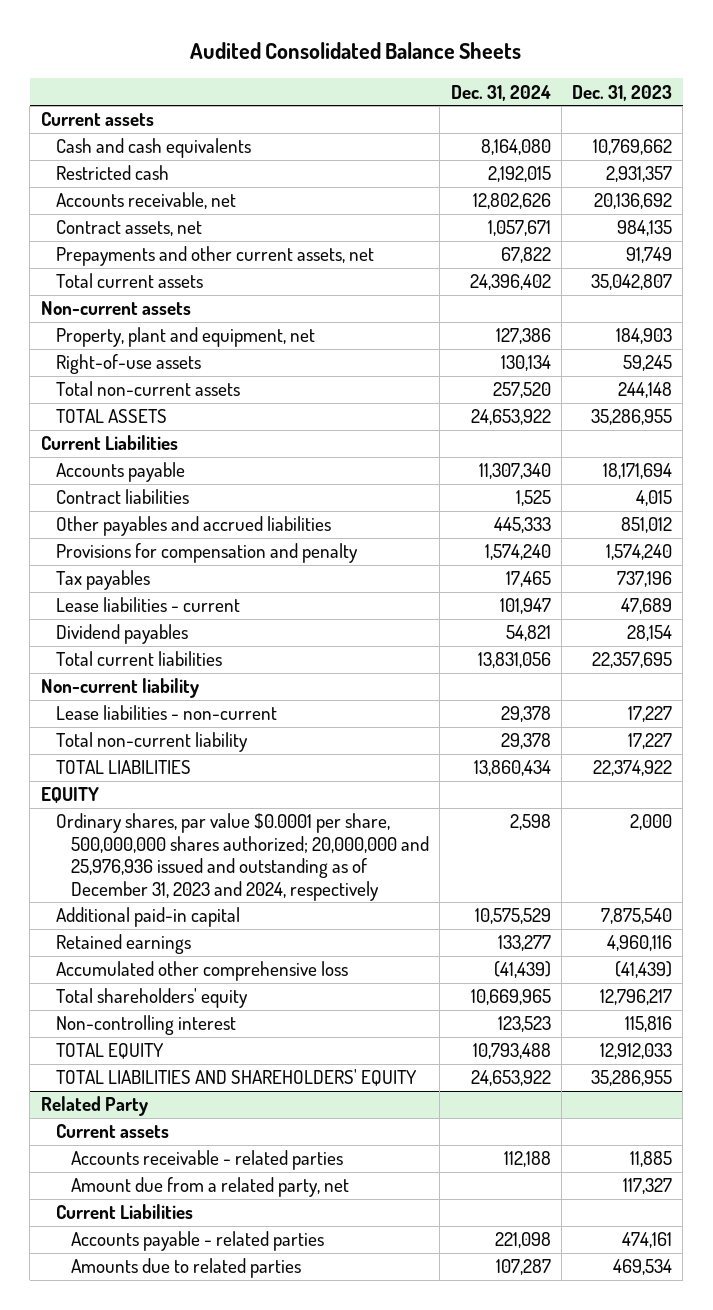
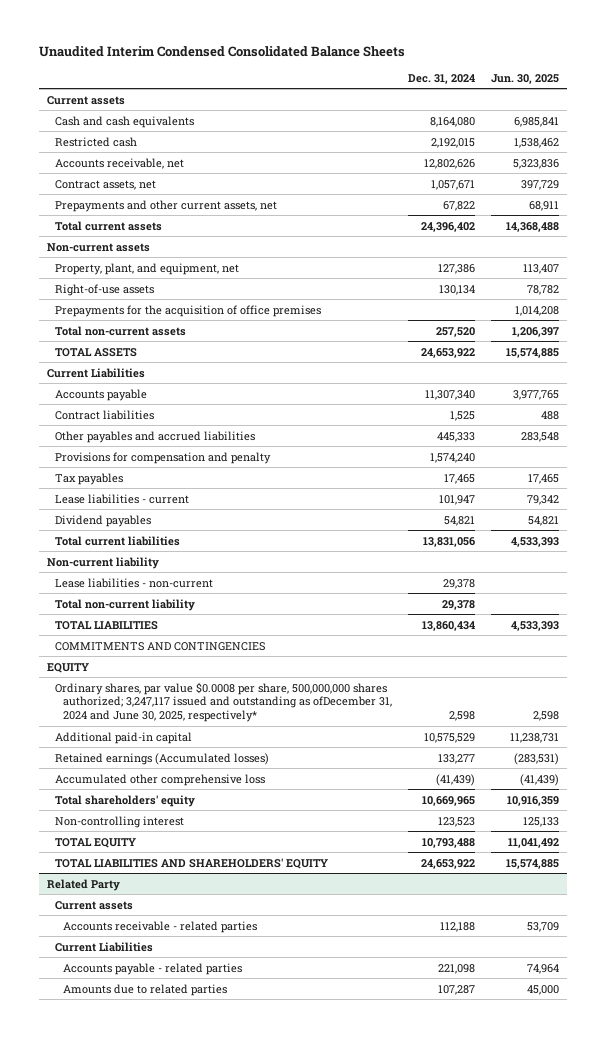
[190,42,522,60] Audited Consolidated Balance Sheets -> [38,46,405,58] Unaudited Interim Condensed Consolidated Balance Sheets
[571,84,672,101] Dec. 31, 2023 -> none
none -> [490,73,559,84] Jun. 30, 2025
[55,327,315,348] Property, plant and equipment, net -> [54,262,239,275] Property, plant, and equipment, net
none -> [54,304,321,317] Prepayments for the acquisition of office premises
none -> [54,641,265,651] COMMITMENTS AND CONTINGENCIES
[55,813,430,901] Ordinary shares, par value $0.0001 per share, 500,000,000 shares authorized; 20,000,000 and 25,976,936 issued and outstanding as of December 31, 2023 and 2024, respectively -> [54,681,392,722] Ordinary shares, par value $0.0008 per share, 500,000,000 shares authorized; 3,247,117 issued and outstanding as ofDecember 31, 2024 and June 30, 2025, respectively*
[55,934,191,955] Retained earnings -> [54,752,269,765] Retained earnings (Accumulated losses)
[71,1177,350,1198] Amount due from a related party, net -> none

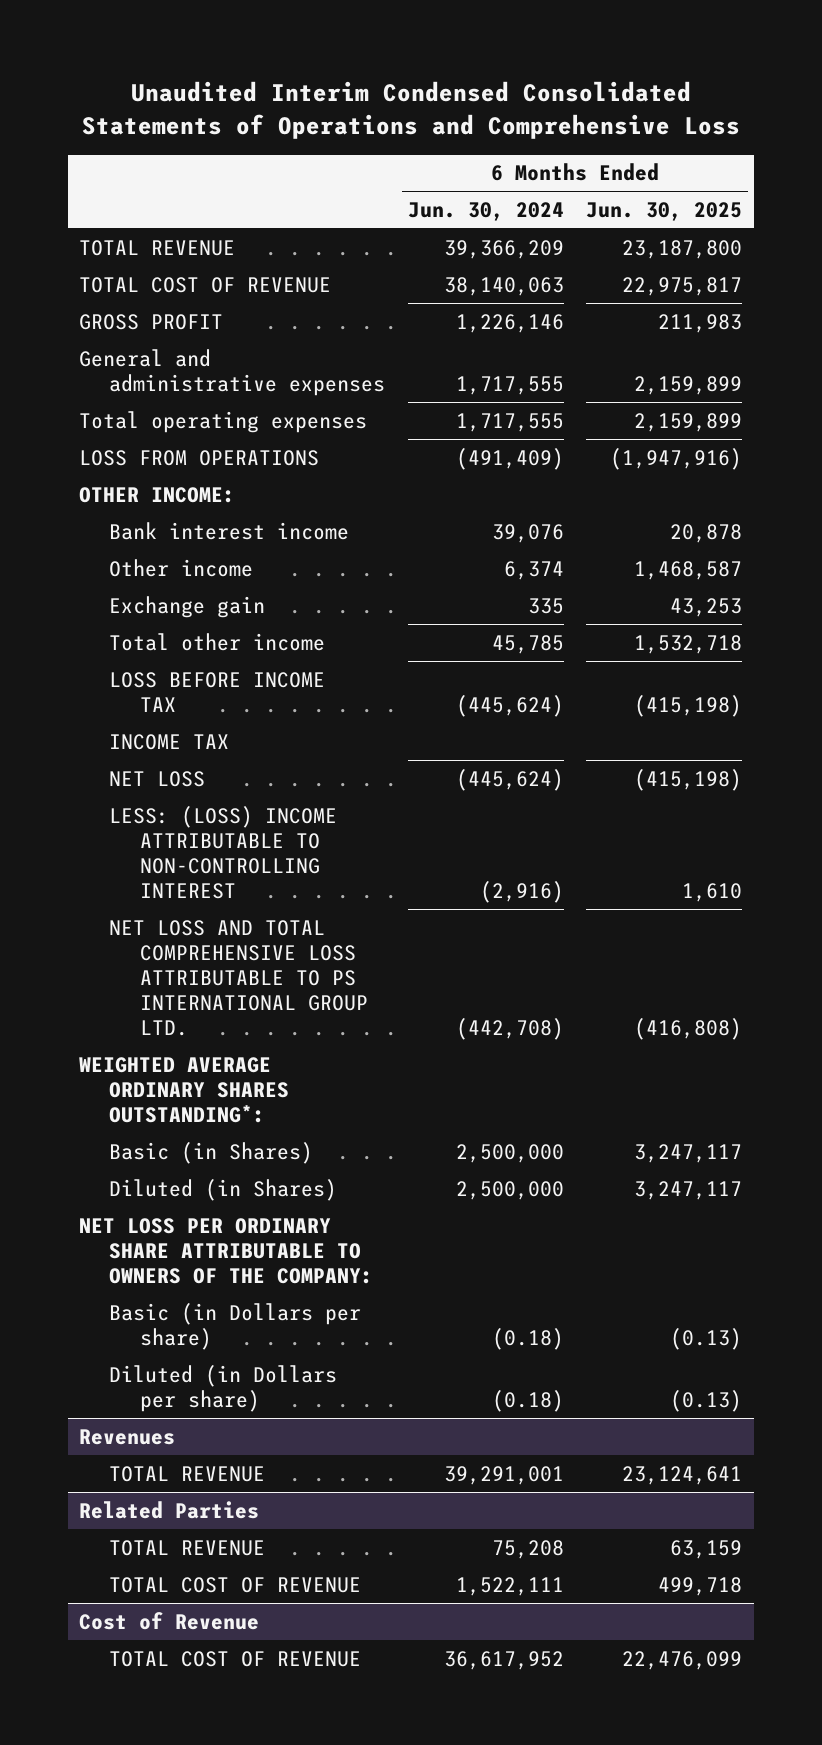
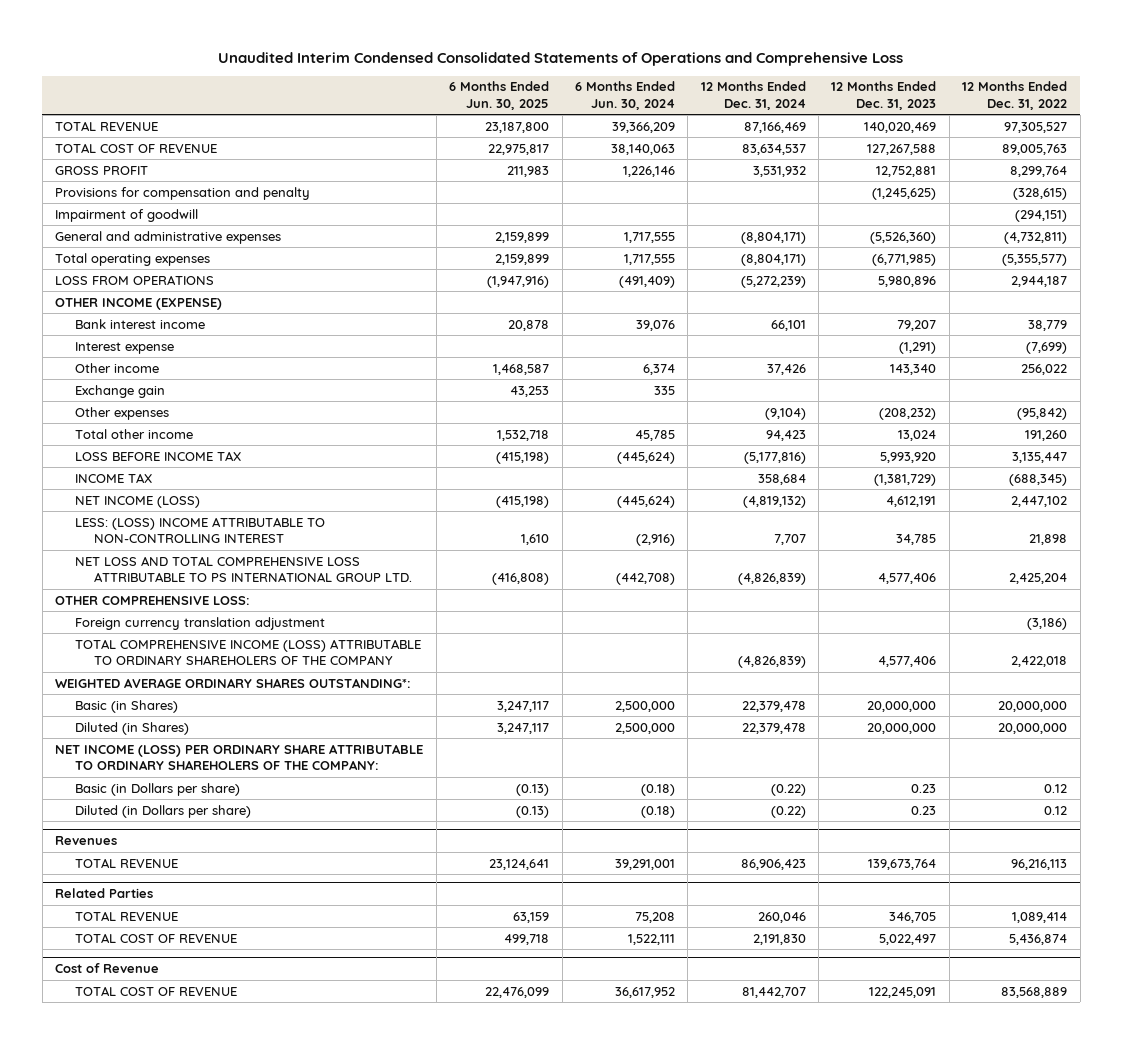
none -> [700,81,806,110] 12 Months Ended Dec. 31, 2024
none -> [831,81,937,110] 12 Months Ended Dec. 31, 2023
none -> [962,81,1068,110] 12 Months Ended Dec. 31, 2022
none -> [55,186,311,200] Provisions for compensation and penalty
none -> [55,208,199,222] Impairment of goodwill
[79,486,236,503] OTHER INCOME: -> [55,297,223,310] OTHER INCOME (EXPENSE)
none -> [74,341,174,354] Interest expense
none -> [74,406,169,420] Other expenses
[109,770,206,787] NET LOSS -> [74,495,200,508] NET INCOME (LOSS)
none -> [55,595,251,605] OTHER COMPREHENSIVE LOSS:
none -> [74,616,325,630] Foreign currency translation adjustment
none -> [74,638,421,666] TOTAL COMPREHENSIVE INCOME (LOSS) ATTRIBUTABLE TO ORDINARY SHAREHOLERS OF THE COMPANY
[79,1217,374,1284] NET LOSS PER ORDINARY SHARE ATTRIBUTABLE TO OWNERS OF THE COMPANY: -> [55,743,424,771] NET INCOME (LOSS) PER ORDINARY SHARE ATTRIBUTABLE TO ORDINARY SHAREHOLERS OF THE COMPANY:

